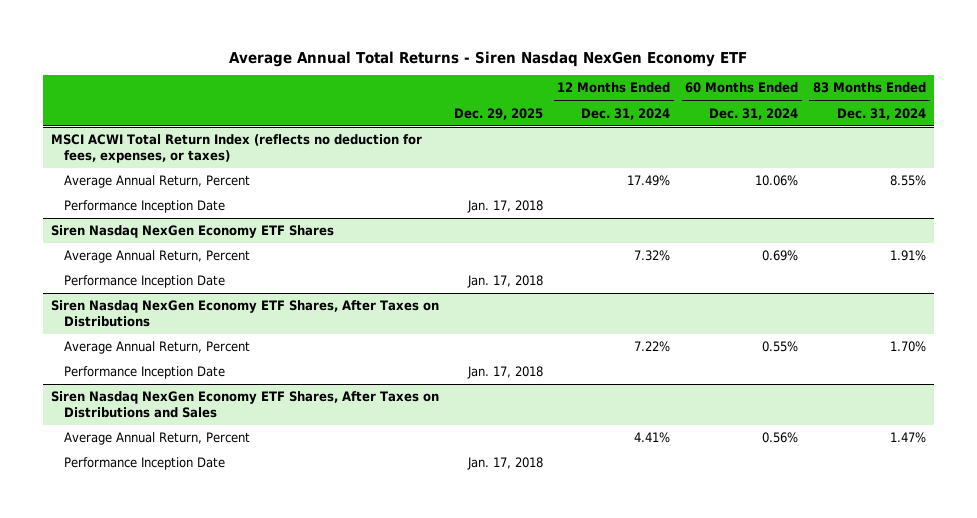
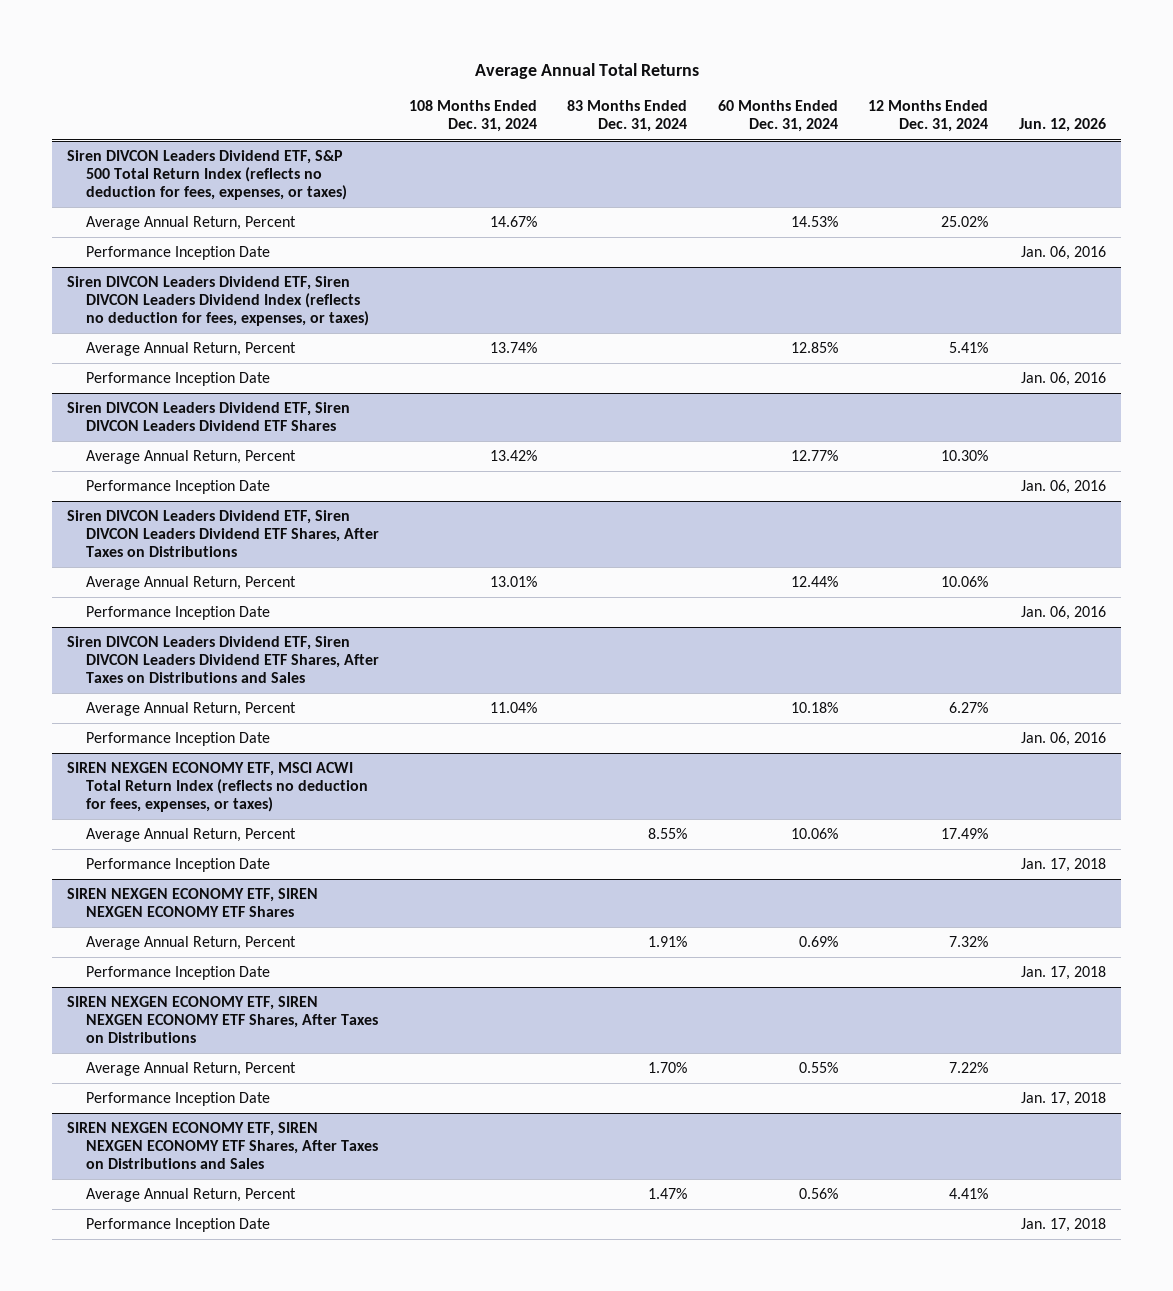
[229,50,748,67] Average Annual Total Returns - Siren Nasdaq NexGen Economy ETF -> [474,62,699,79] Average Annual Total Returns
[453,107,543,120] Dec. 29, 2025 -> none
none -> [408,100,537,133] 108 Months Ended Dec. 31, 2024
none -> [1018,118,1106,133] Jun. 12, 2026
none -> [67,150,347,201] Siren DIVCON Leaders Dividend ETF, S&P 500 Total Return Index (reflects no deduction for fees, expenses, or taxes)
none -> [85,216,296,231] Average Annual Return, Percent
none -> [85,246,270,261] Performance Inception Date
none -> [67,276,369,327] Siren DIVCON Leaders Dividend ETF, Siren DIVCON Leaders Dividend Index (reflects no deduction for fees, expenses, or taxes)
none -> [85,342,296,357] Average Annual Return, Percent
none -> [85,372,270,387] Performance Inception Date
none -> [67,402,351,432] Siren DIVCON Leaders Dividend ETF, Siren DIVCON Leaders Dividend ETF Shares
none -> [85,450,296,465] Average Annual Return, Percent
none -> [85,480,270,495] Performance Inception Date
none -> [67,510,379,558] Siren DIVCON Leaders Dividend ETF, Siren DIVCON Leaders Dividend ETF Shares, After Taxes on Distributions
none -> [85,576,296,591] Average Annual Return, Percent
none -> [85,606,270,621] Performance Inception Date
none -> [67,636,379,684] Siren DIVCON Leaders Dividend ETF, Siren DIVCON Leaders Dividend ETF Shares, After Taxes on Distributions and Sales
none -> [85,702,296,717] Average Annual Return, Percent
none -> [85,732,270,747] Performance Inception Date
[50,134,422,164] MSCI ACWI Total Return Index (reflects no deduction for fees, expenses, or taxes) -> [67,762,368,813] SIREN NEXGEN ECONOMY ETF, MSCI ACWI Total Return Index (reflects no deduction for fees, expenses, or taxes)
[50,225,334,239] Siren Nasdaq NexGen Economy ETF Shares -> [67,888,319,918] SIREN NEXGEN ECONOMY ETF, SIREN NEXGEN ECONOMY ETF Shares
[50,300,439,328] Siren Nasdaq NexGen Economy ETF Shares, After Taxes on Distributions -> [67,996,378,1044] SIREN NEXGEN ECONOMY ETF, SIREN NEXGEN ECONOMY ETF Shares, After Taxes on Distributions
[50,391,439,419] Siren Nasdaq NexGen Economy ETF Shares, After Taxes on Distributions and Sales -> [67,1122,378,1170] SIREN NEXGEN ECONOMY ETF, SIREN NEXGEN ECONOMY ETF Shares, After Taxes on Distributions and Sales

